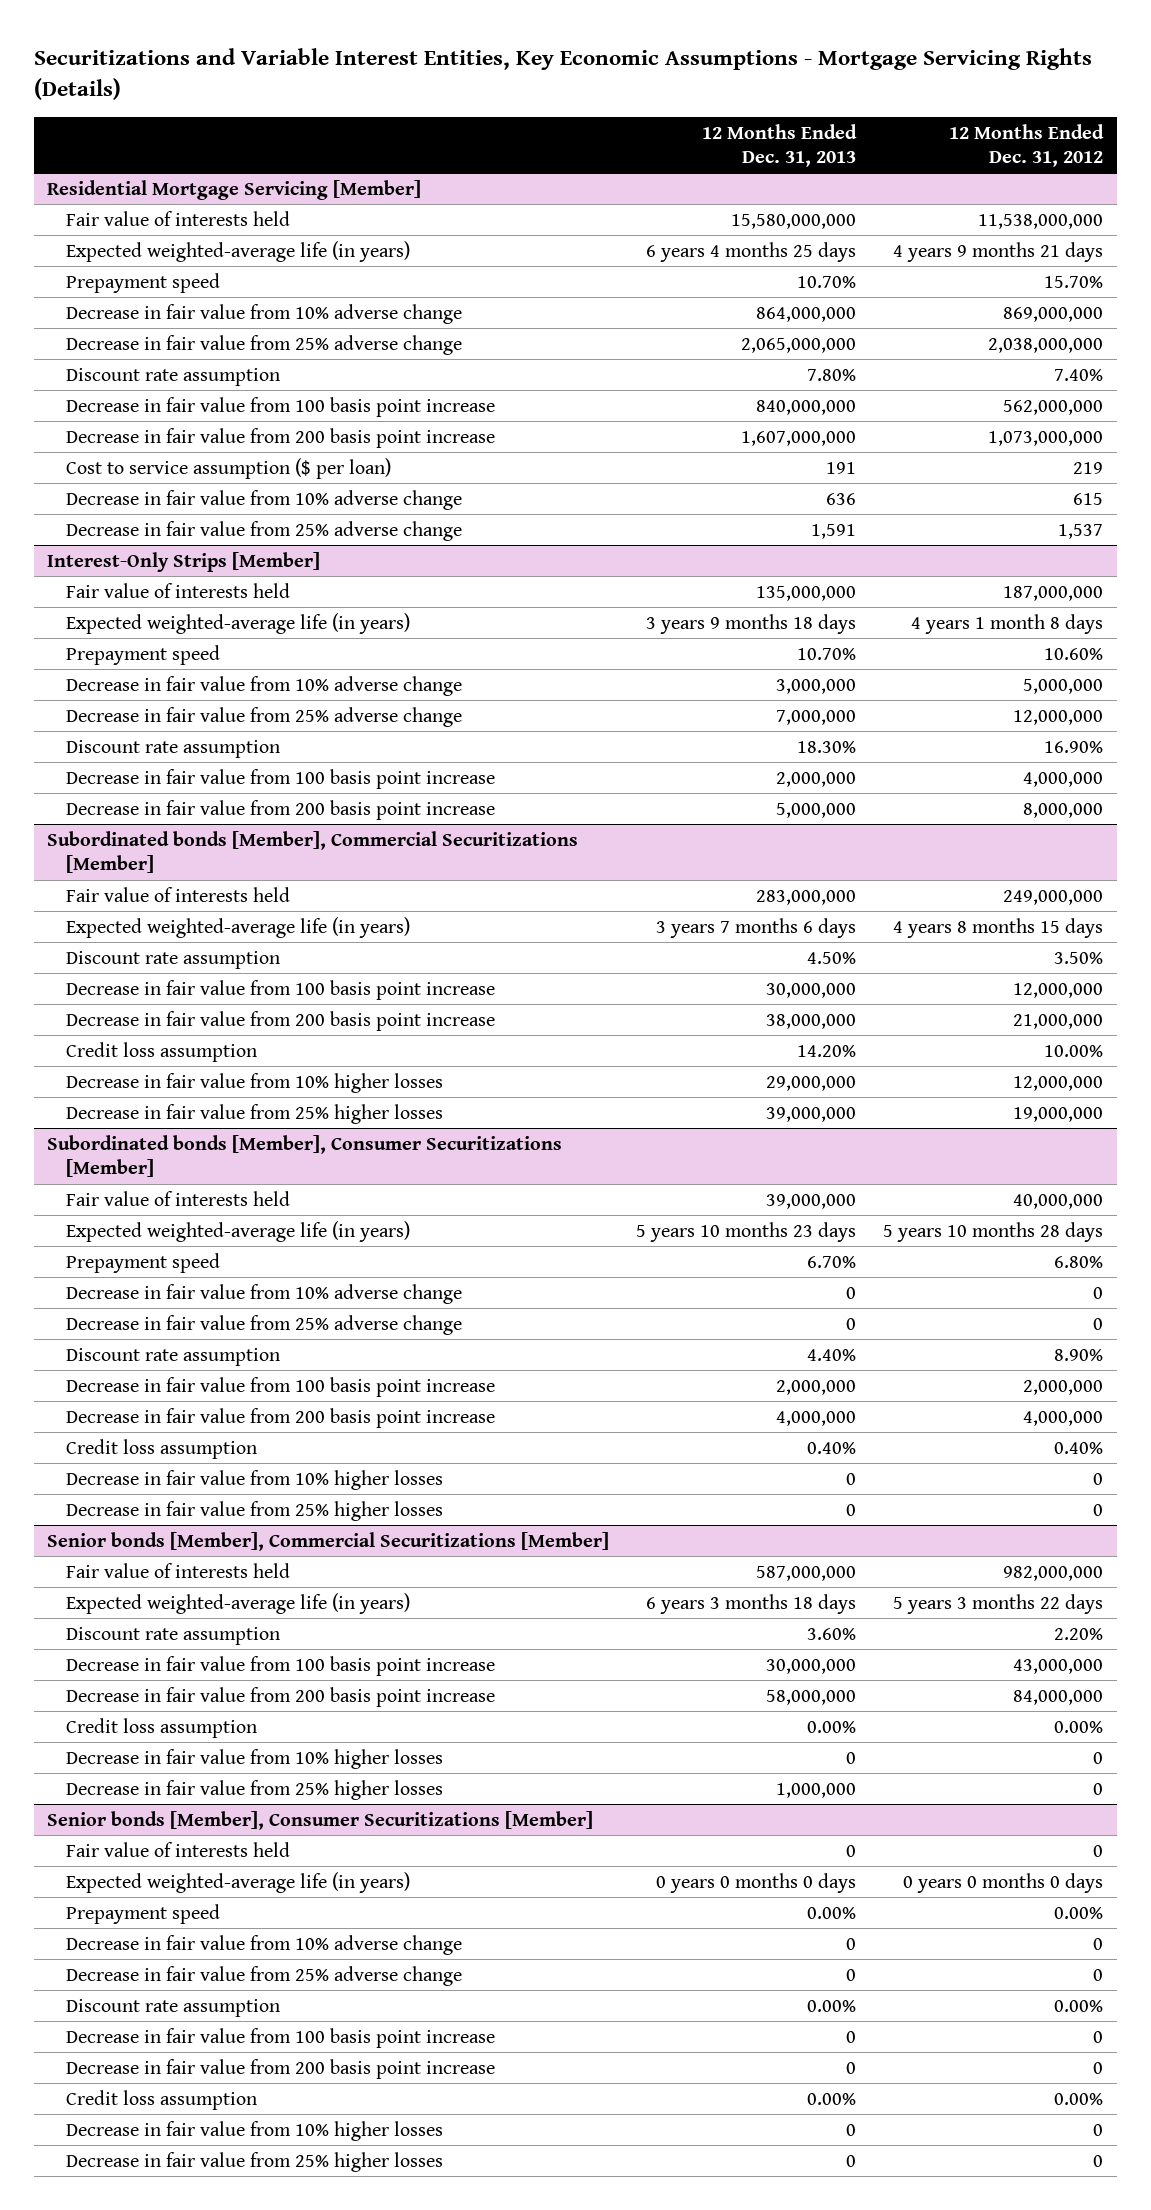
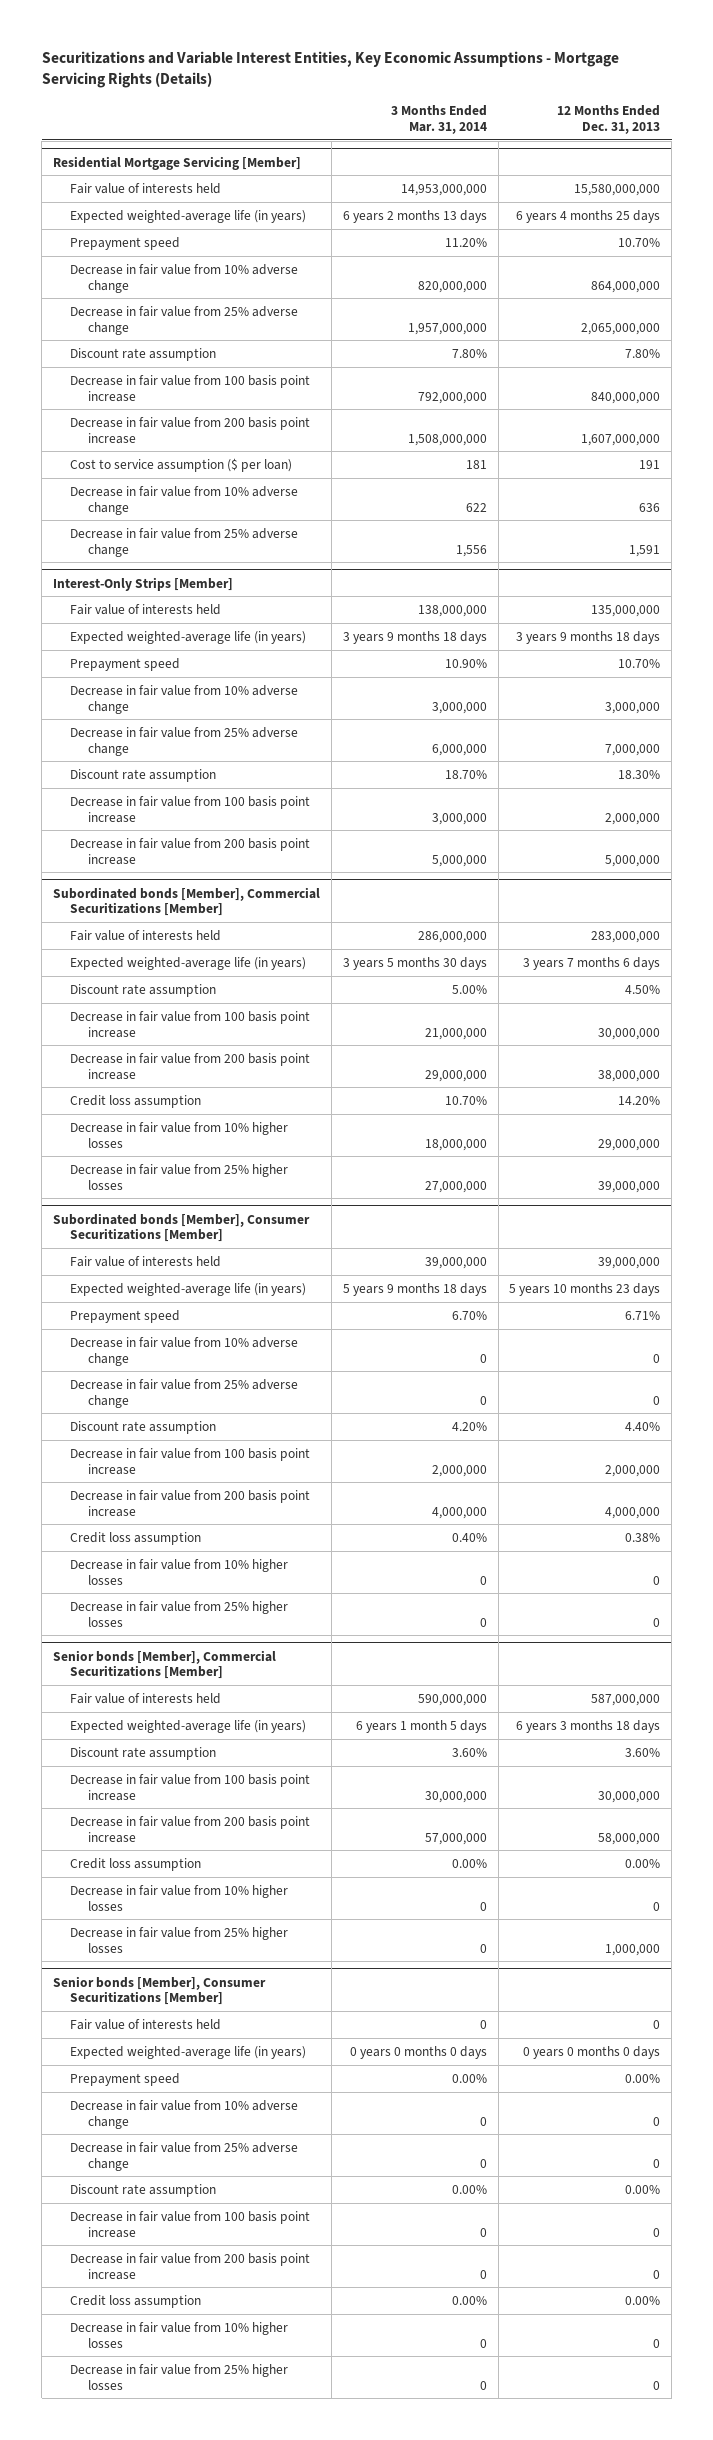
[949,123,1105,167] 12 Months Ended Dec. 31, 2012 -> none
none -> [390,105,487,134] 3 Months Ended Mar. 31, 2014
[807,1255,857,1268] 6.70% -> [625,1310,661,1320] 6.71%
[807,1441,857,1454] 0.40% -> [625,1532,661,1542] 0.38%

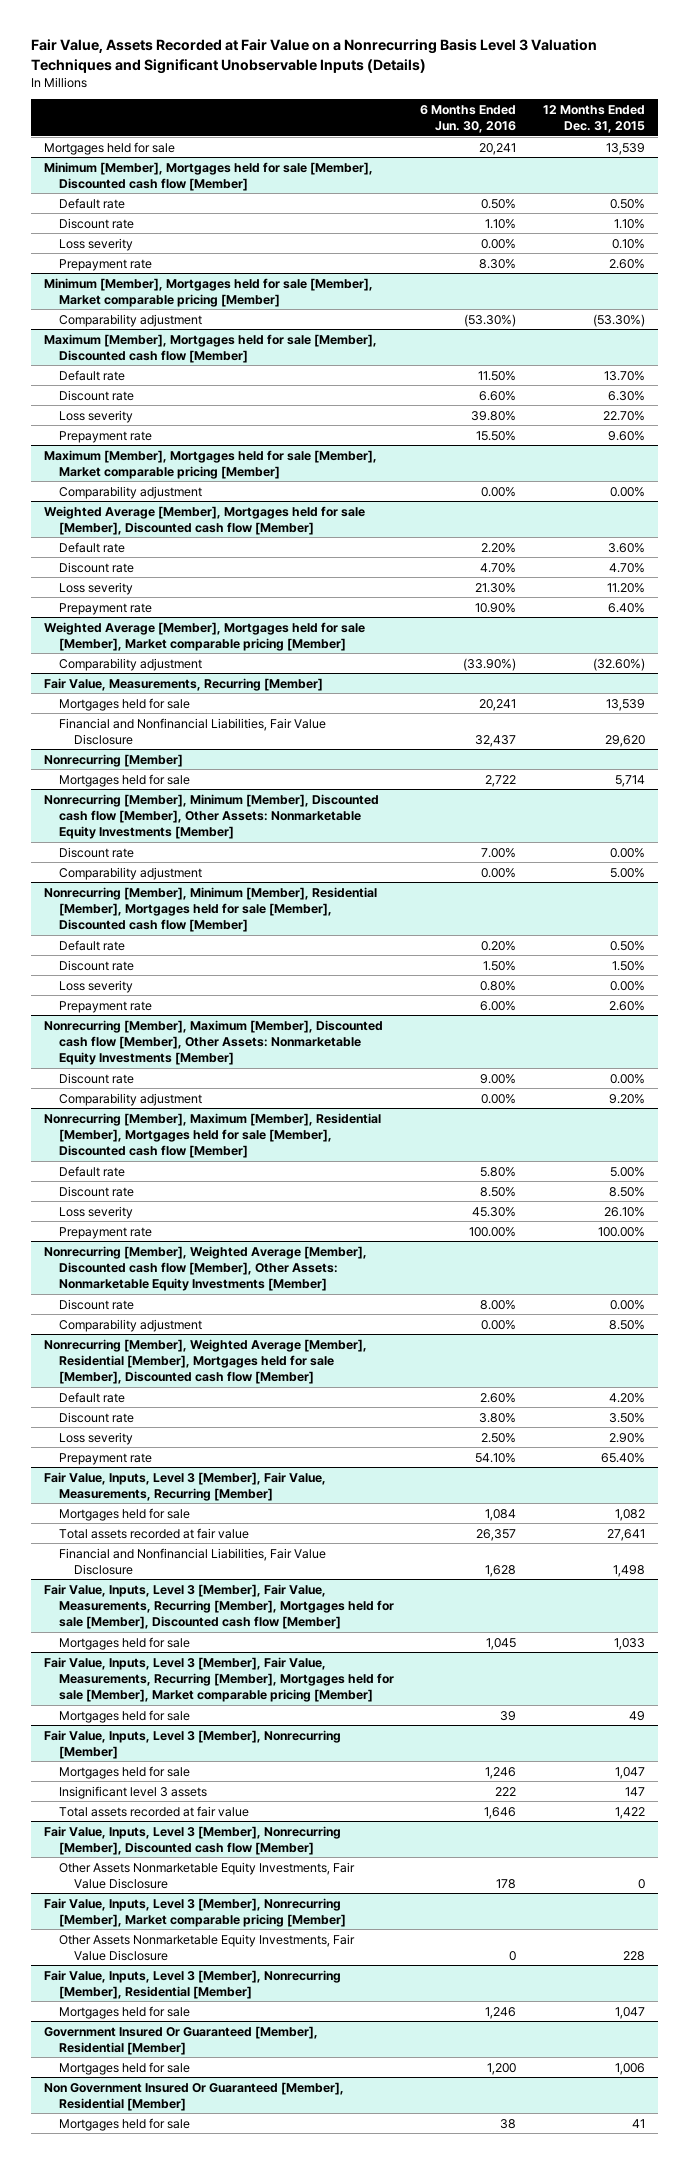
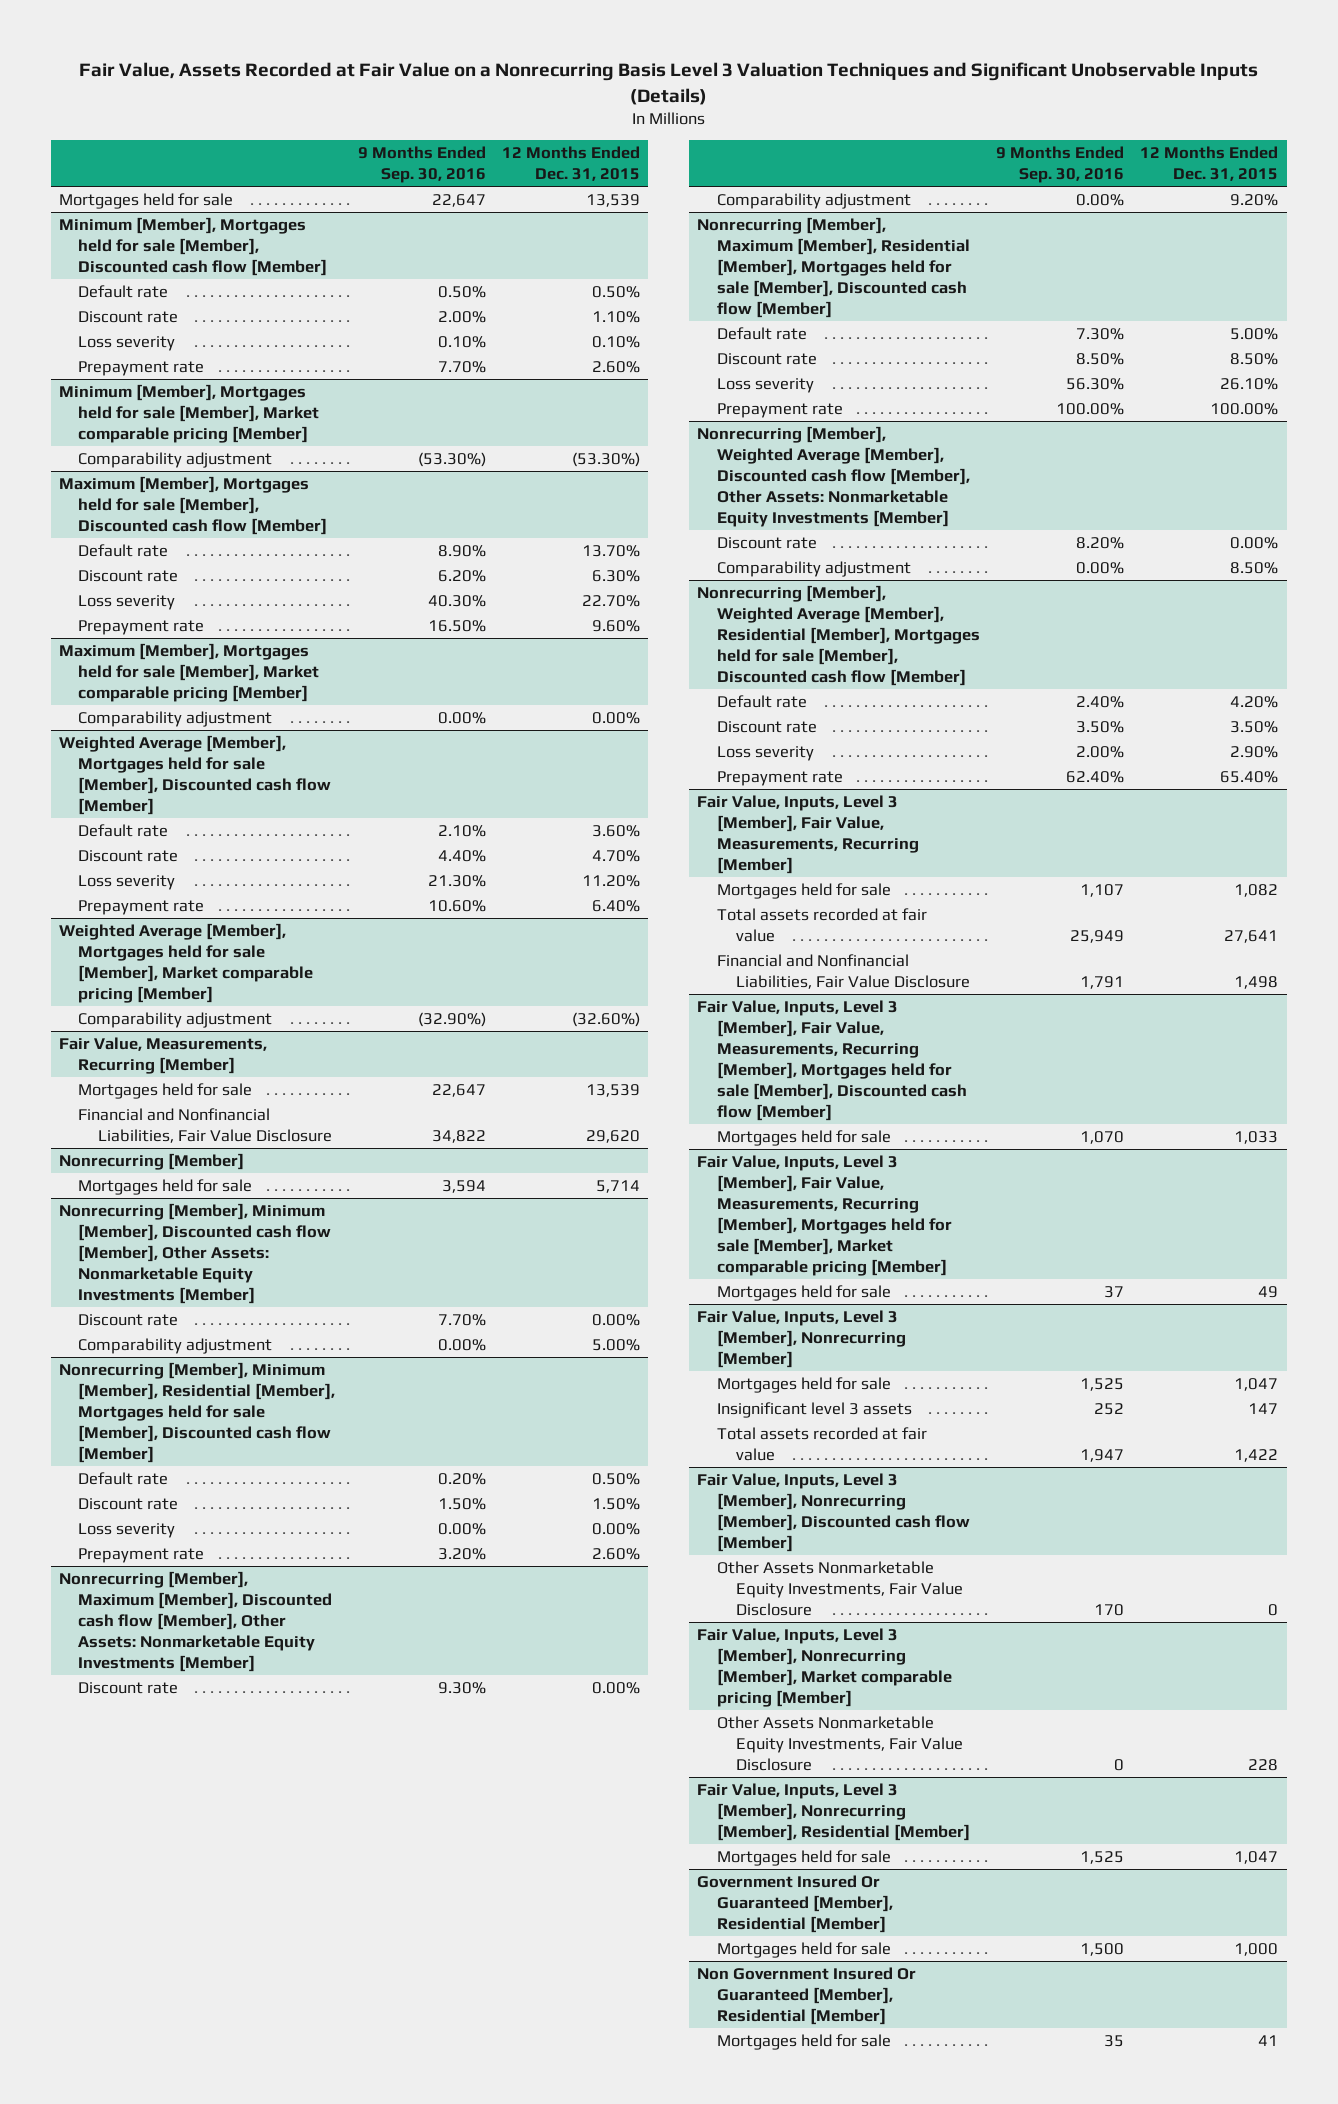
[420,104,517,134] 6 Months Ended Jun. 30, 2016 -> none
none -> [357,145,486,183] 9 Months Ended Sep. 30, 2016
[614,2062,645,2075] 1,006 -> [1234,1942,1279,1956] 1,000

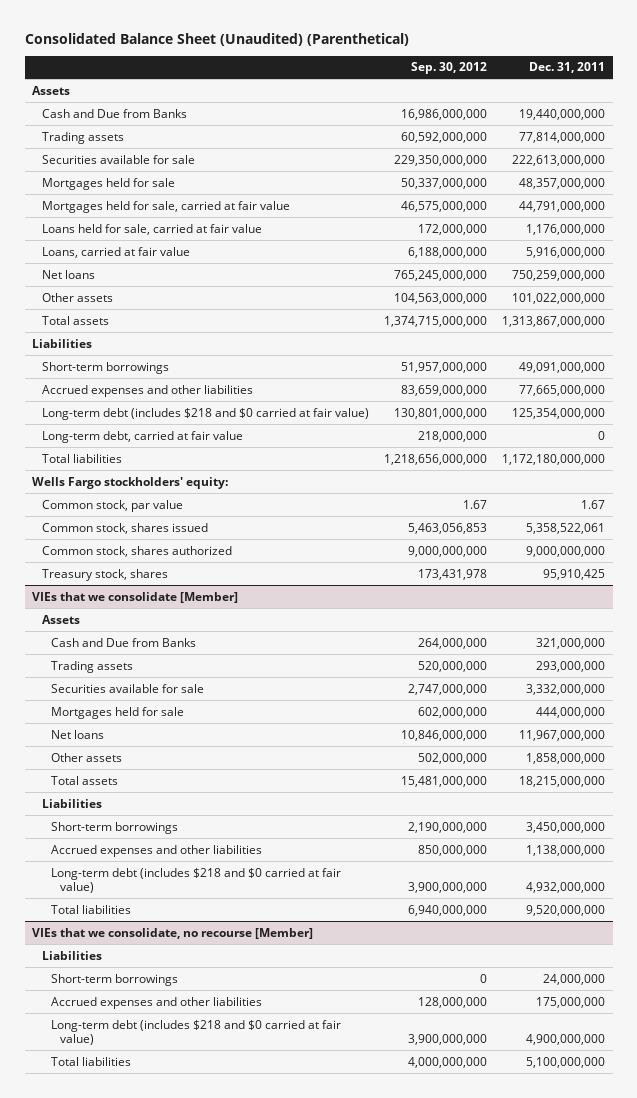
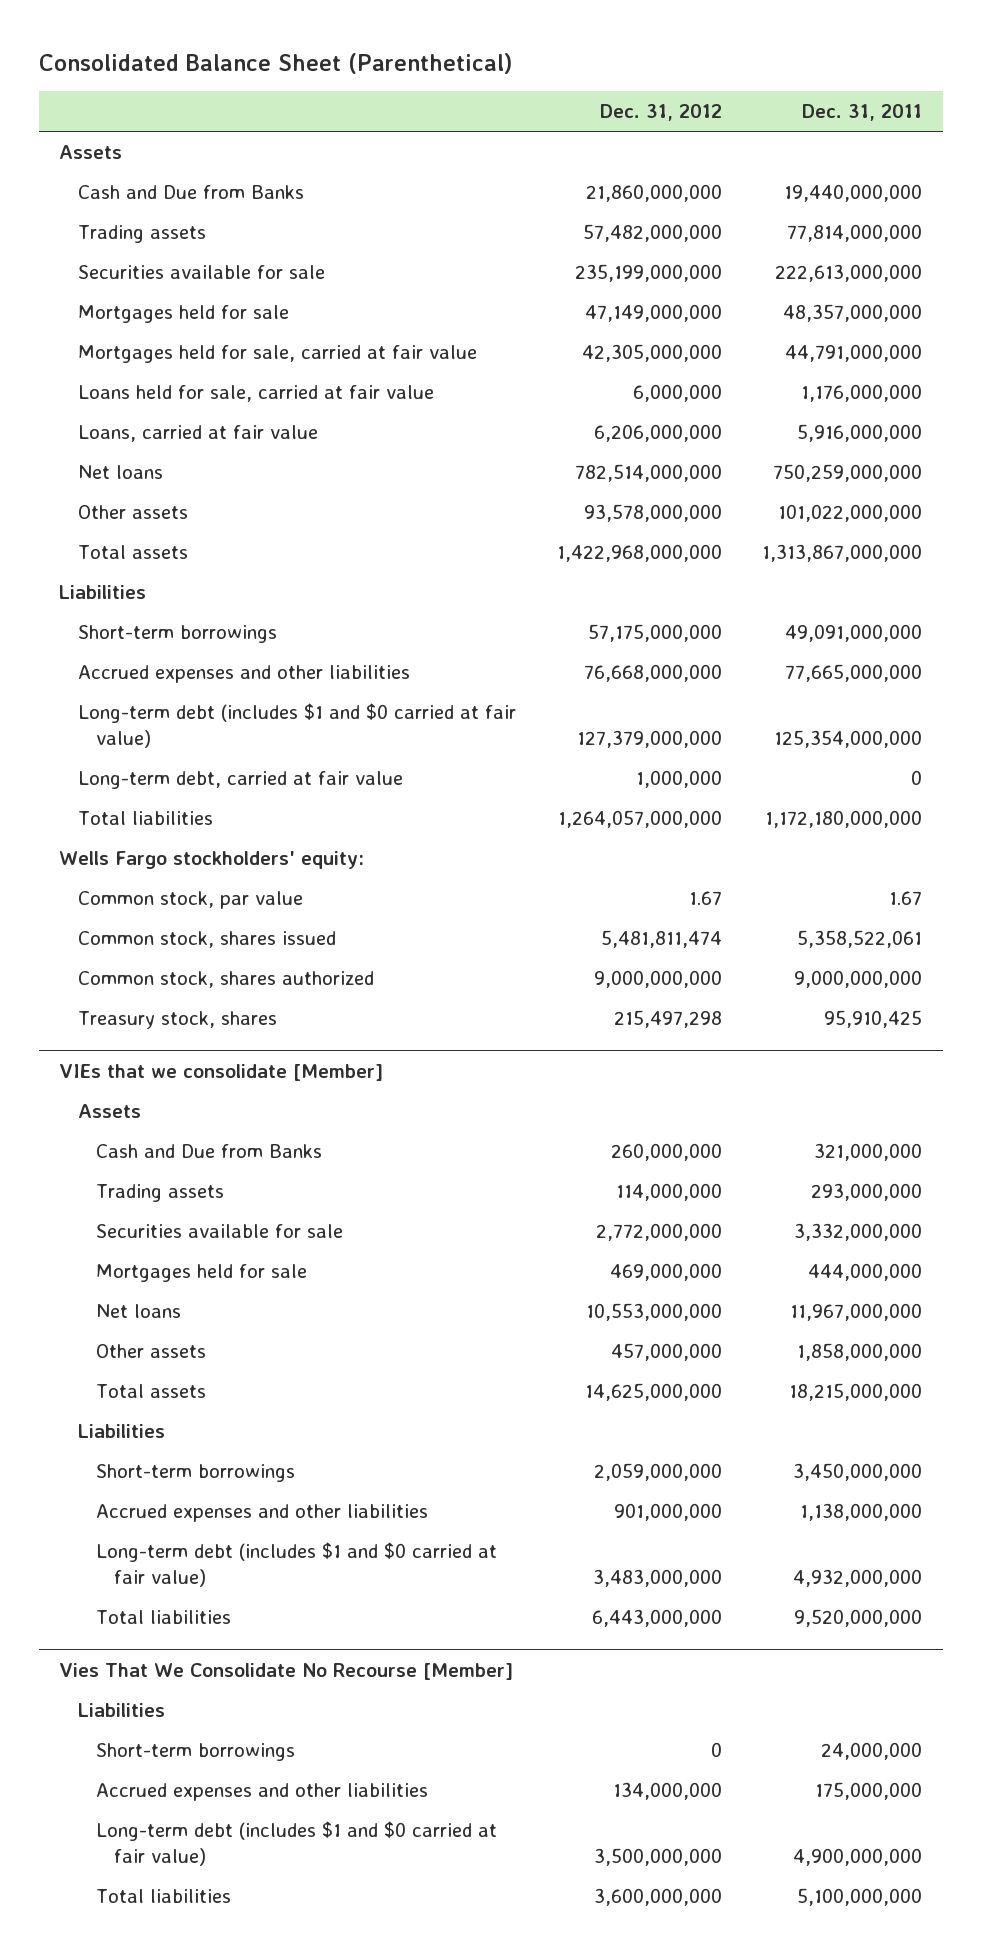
[24,32,409,46] Consolidated Balance Sheet (Unaudited) (Parenthetical) -> [38,52,512,74] Consolidated Balance Sheet (Parenthetical)
[410,62,487,75] Sep. 30, 2012 -> none
none -> [599,104,722,122] Dec. 31, 2012
[41,407,369,420] Long-term debt (includes $218 and $0 carried at fair value) -> [77,702,516,748] Long-term debt (includes $1 and $0 carried at fair value)
[50,867,341,893] Long-term debt (includes $218 and $0 carried at fair value) -> [96,1541,498,1587] Long-term debt (includes $1 and $0 carried at fair value)
[32,927,314,939] VIEs that we consolidate, no recourse [Member] -> [59,1662,514,1680] Vies That We Consolidate No Recourse [Member]
[50,1019,341,1045] Long-term debt (includes $218 and $0 carried at fair value) -> [96,1820,498,1866] Long-term debt (includes $1 and $0 carried at fair value)

